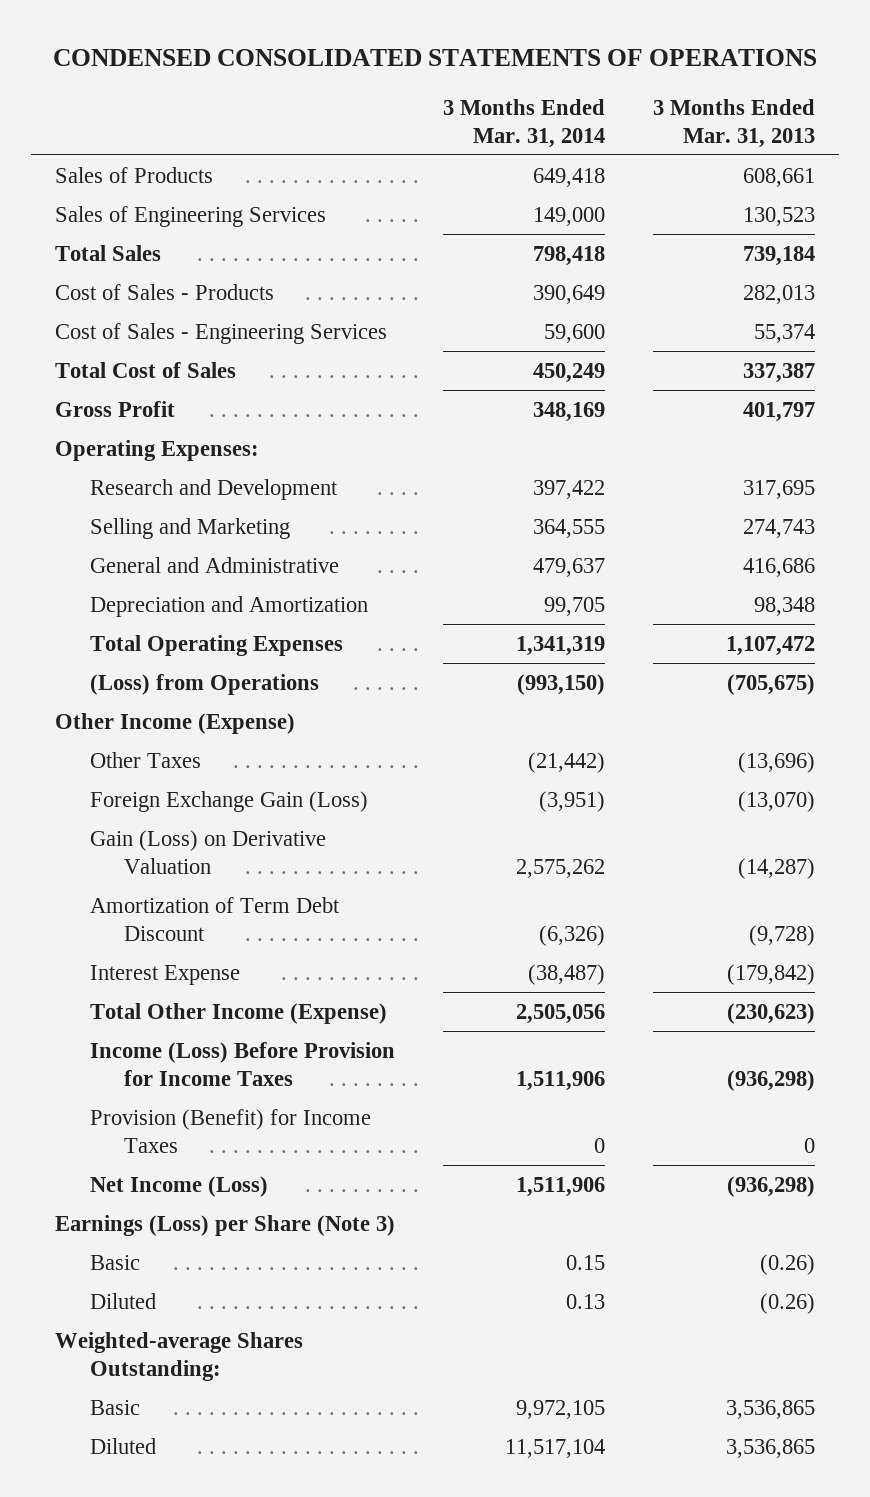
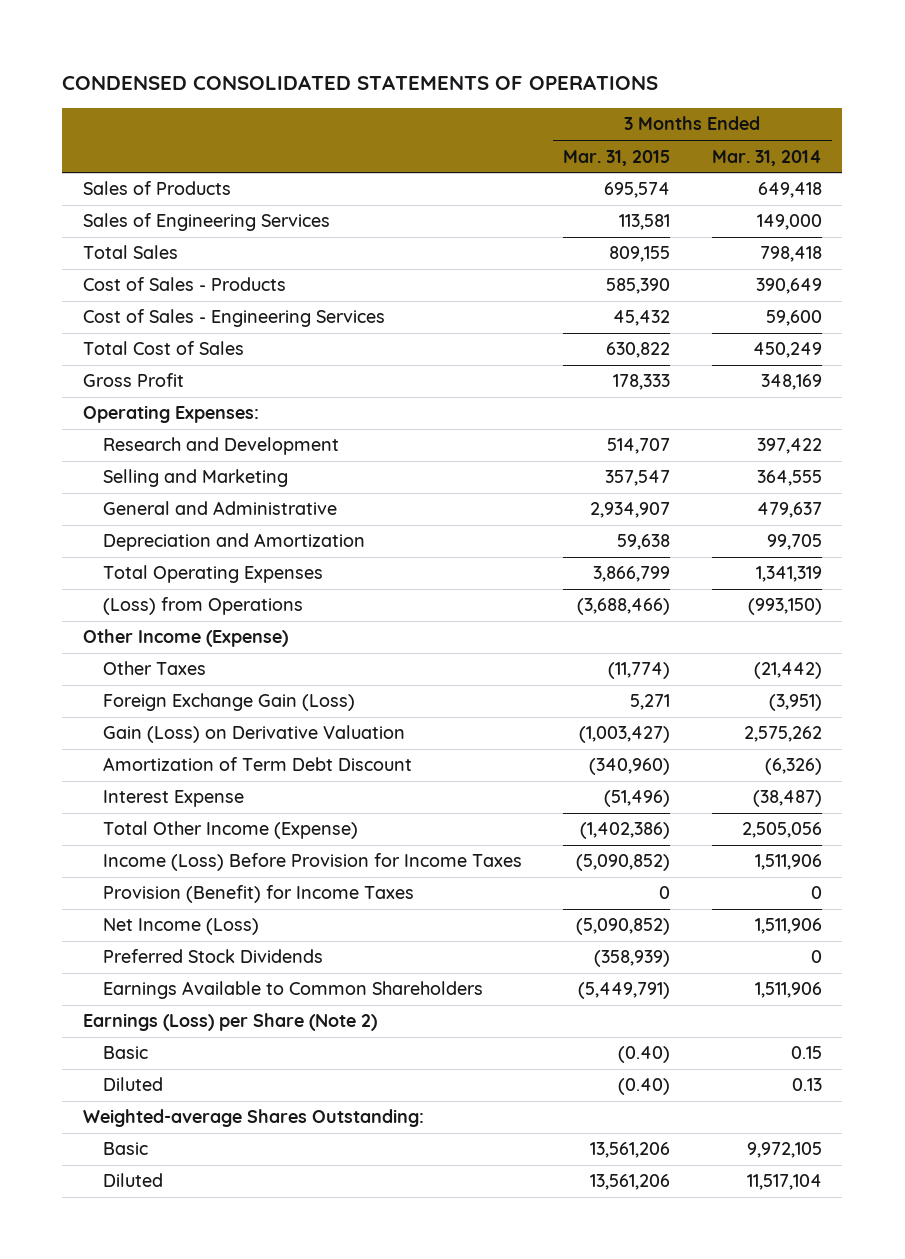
[652,98,815,148] 3 Months Ended Mar. 31, 2013 -> none
none -> [563,149,671,166] Mar. 31, 2015
none -> [102,949,323,964] Preferred Stock Dividends
none -> [102,981,483,1000] Earnings Available to Common Shareholders
[55,1214,396,1236] Earnings (Loss) per Share (Note 3) -> [83,1013,378,1032] Earnings (Loss) per Share (Note 2)

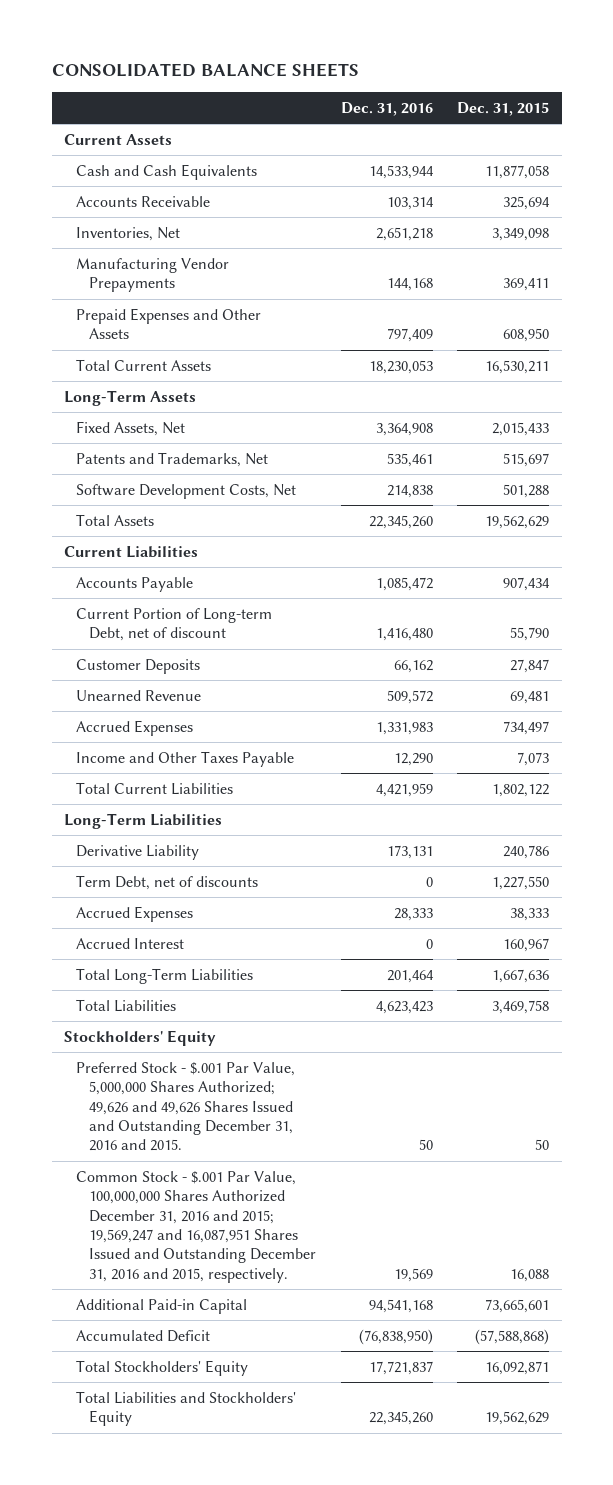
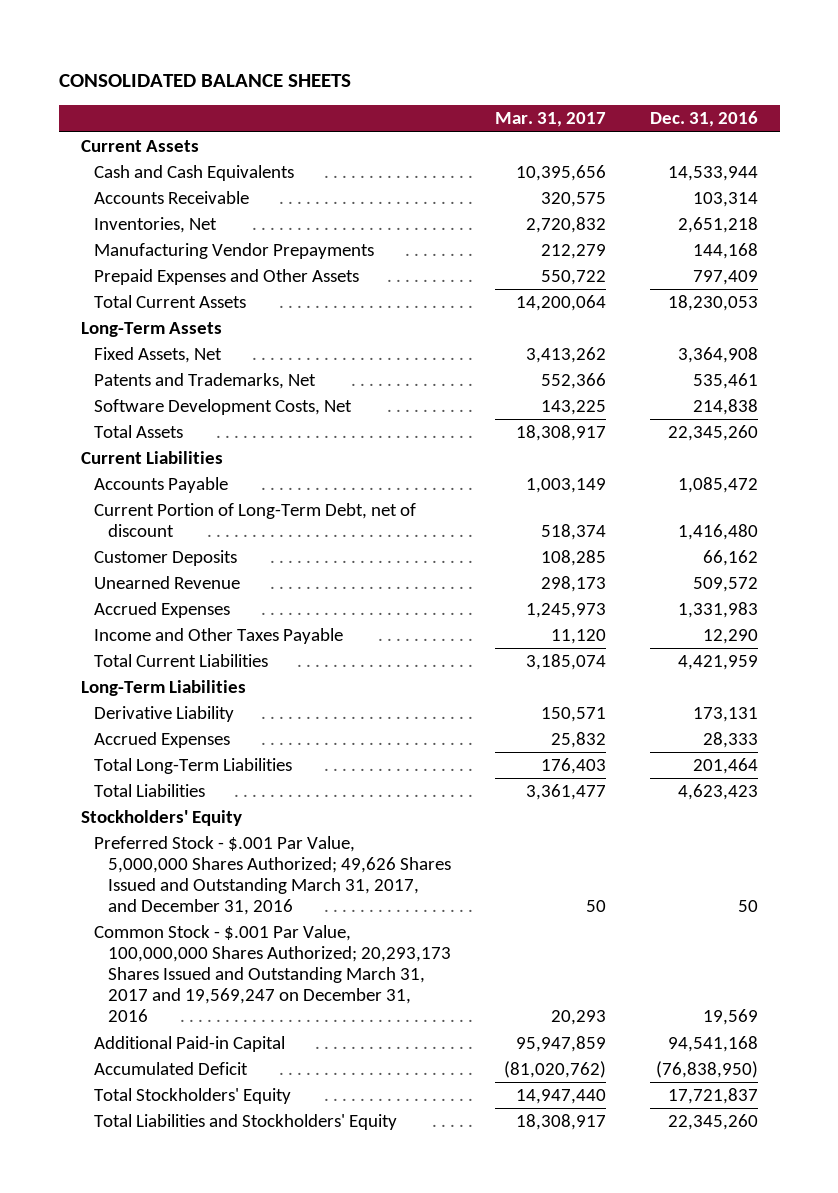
[457,101,550,116] Dec. 31, 2015 -> none
none -> [494,112,606,128] Mar. 31, 2017
[76,607,273,642] Current Portion of Long-term Debt, net of discount -> [94,503,417,538] Current Portion of Long-Term Debt, net of discount
[76,874,259,890] Term Debt, net of discounts -> none
[76,937,185,949] Accrued Interest -> none
[76,1061,296,1152] Preferred Stock - $.001 Par Value, 5,000,000 Shares Authorized; 49,626 and 49,626 Shares Issued and Outstanding December 31, 2016 and 2015. -> [94,836,452,916] Preferred Stock - $.001 Par Value, 5,000,000 Shares Authorized; 49,626 Shares Issued and Outstanding March 31, 2017, and December 31, 2016
[76,1170,316,1283] Common Stock - $.001 Par Value, 100,000,000 Shares Authorized December 31, 2016 and 2015; 19,569,247 and 16,087,951 Shares Issued and Outstanding December 31, 2016 and 2015, respectively. -> [94,925,452,1023] Common Stock - $.001 Par Value, 100,000,000 Shares Authorized; 20,293,173 Shares Issued and Outstanding March 31, 2017 and 19,569,247 on December 31, 2016

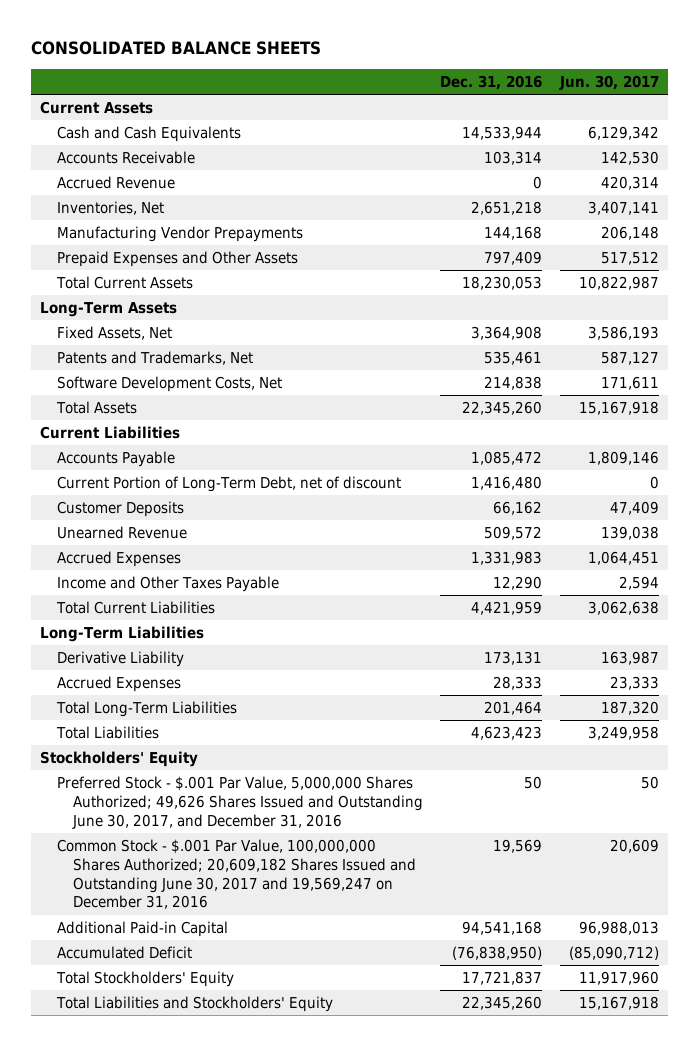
[494,112,606,128] Mar. 31, 2017 -> none
none -> [558,75,659,91] Jun. 30, 2017
none -> [56,176,175,190] Accrued Revenue
[94,836,452,916] Preferred Stock - $.001 Par Value, 5,000,000 Shares Authorized; 49,626 Shares Issued and Outstanding March 31, 2017, and December 31, 2016 -> [56,776,424,829] Preferred Stock - $.001 Par Value, 5,000,000 Shares Authorized; 49,626 Shares Issued and Outstanding June 30, 2017, and December 31, 2016
[94,925,452,1023] Common Stock - $.001 Par Value, 100,000,000 Shares Authorized; 20,293,173 Shares Issued and Outstanding March 31, 2017 and 19,569,247 on December 31, 2016 -> [56,839,417,910] Common Stock - $.001 Par Value, 100,000,000 Shares Authorized; 20,609,182 Shares Issued and Outstanding June 30, 2017 and 19,569,247 on December 31, 2016

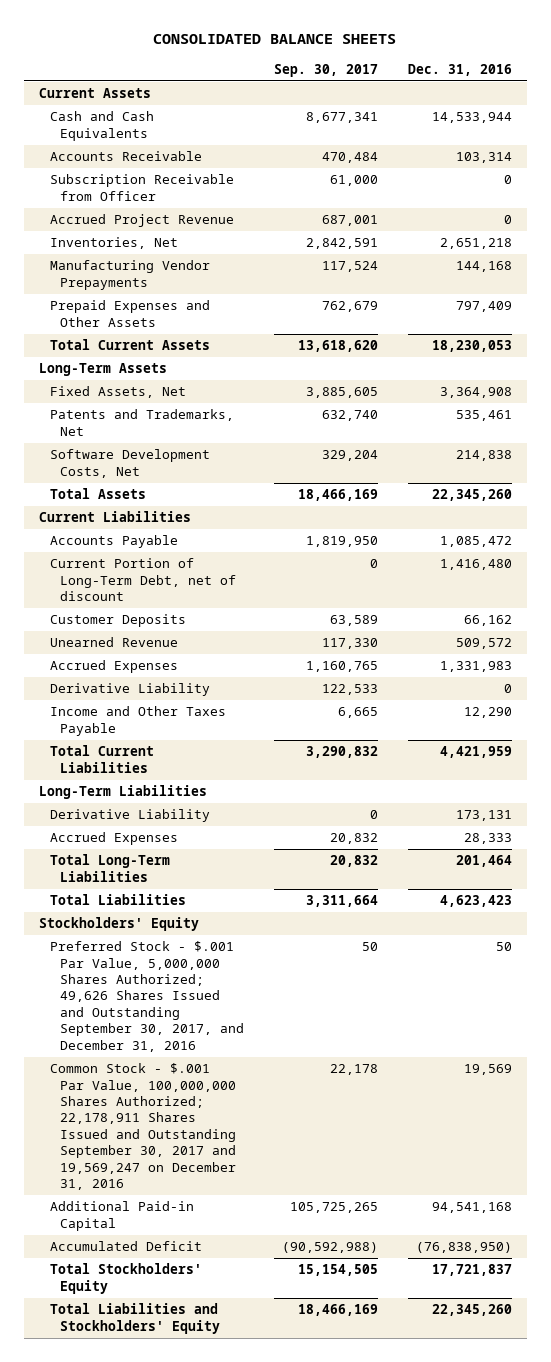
[558,75,659,91] Jun. 30, 2017 -> none
none -> [274,63,379,77] Sep. 30, 2017
none -> [49,174,234,201] Subscription Receivable from Officer
[56,176,175,190] Accrued Revenue -> [49,214,234,228] Accrued Project Revenue
none -> [49,683,210,697] Derivative Liability
[56,776,424,829] Preferred Stock - $.001 Par Value, 5,000,000 Shares Authorized; 49,626 Shares Issued and Outstanding June 30, 2017, and December 31, 2016 -> [49,941,245,1052] Preferred Stock - $.001 Par Value, 5,000,000 Shares Authorized; 49,626 Shares Issued and Outstanding September 30, 2017, and December 31, 2016
[56,839,417,910] Common Stock - $.001 Par Value, 100,000,000 Shares Authorized; 20,609,182 Shares Issued and Outstanding June 30, 2017 and 19,569,247 on December 31, 2016 -> [49,1063,237,1190] Common Stock - $.001 Par Value, 100,000,000 Shares Authorized; 22,178,911 Shares Issued and Outstanding September 30, 2017 and 19,569,247 on December 31, 2016

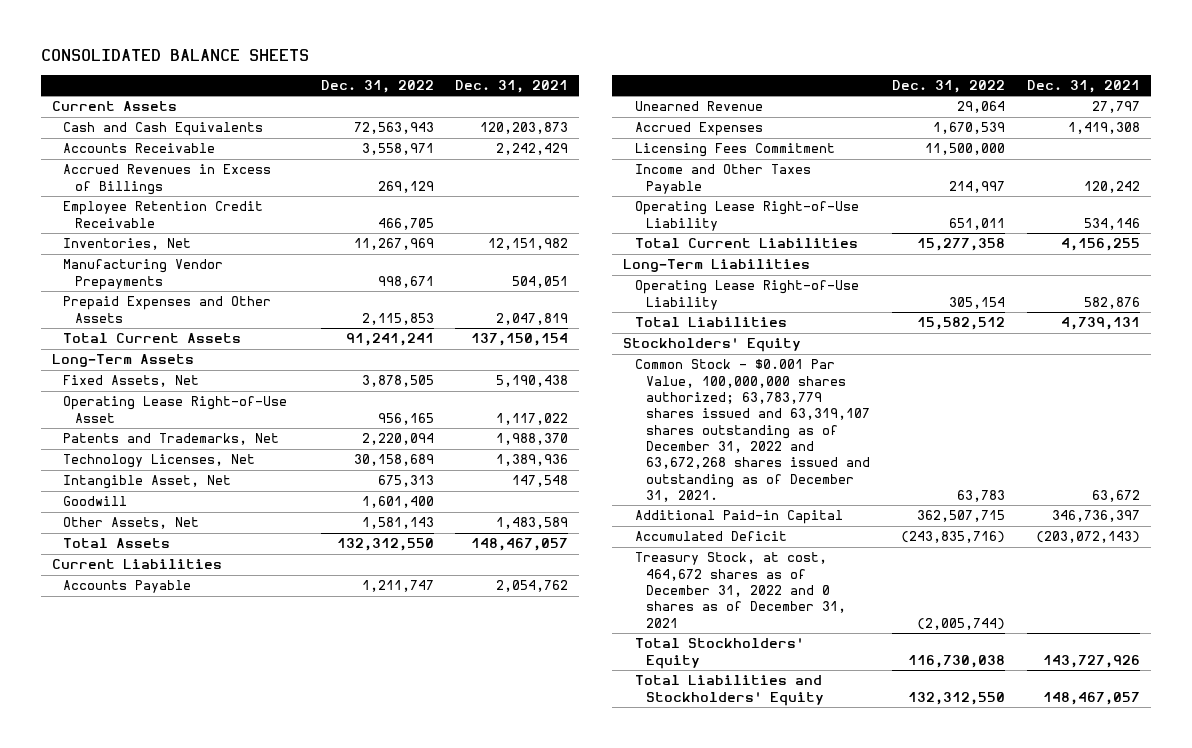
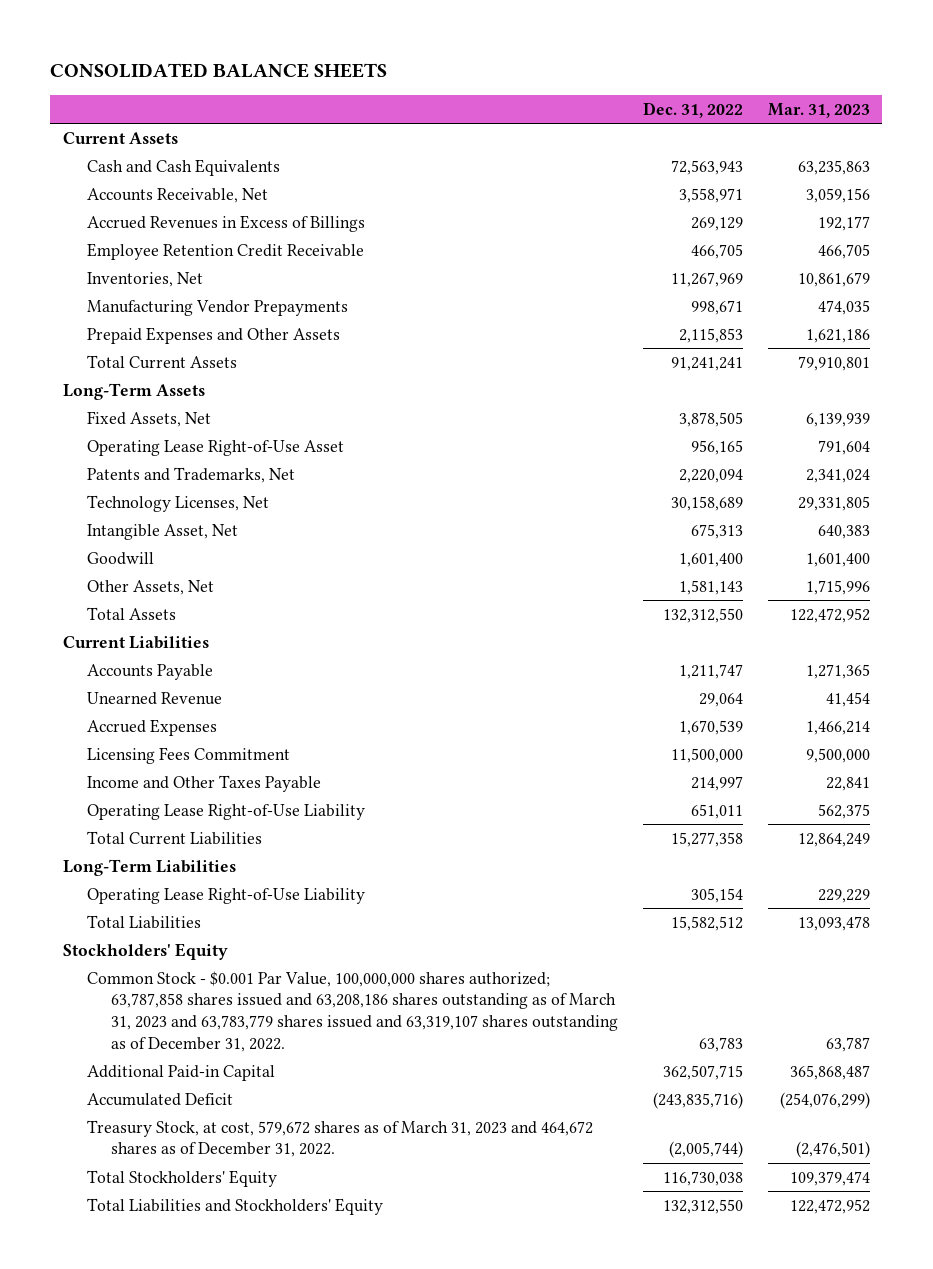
[455,80,569,94] Dec. 31, 2021 -> none
none -> [767,102,870,118] Mar. 31, 2023
[63,143,216,154] Accounts Receivable -> [86,187,268,203] Accounts Receivable, Net
[634,359,871,503] Common Stock - $0.001 Par Value, 100,000,000 shares authorized; 63,783,779 shares issued and 63,319,107 shares outstanding as of December 31, 2022 and 63,672,268 shares issued and outstanding as of December 31, 2021. -> [86,970,619,1052] Common Stock - $0.001 Par Value, 100,000,000 shares authorized; 63,787,858 shares issued and 63,208,186 shares outstanding as of March 31, 2023 and 63,783,779 shares issued and 63,319,107 shares outstanding as of December 31, 2022.
[634,552,847,628] Treasury Stock, at cost, 464,672 shares as of December 31, 2022 and 0 shares as of December 31, 2021 -> [86,1119,593,1158] Treasury Stock, at cost, 579,672 shares as of March 31, 2023 and 464,672 shares as of December 31, 2022.

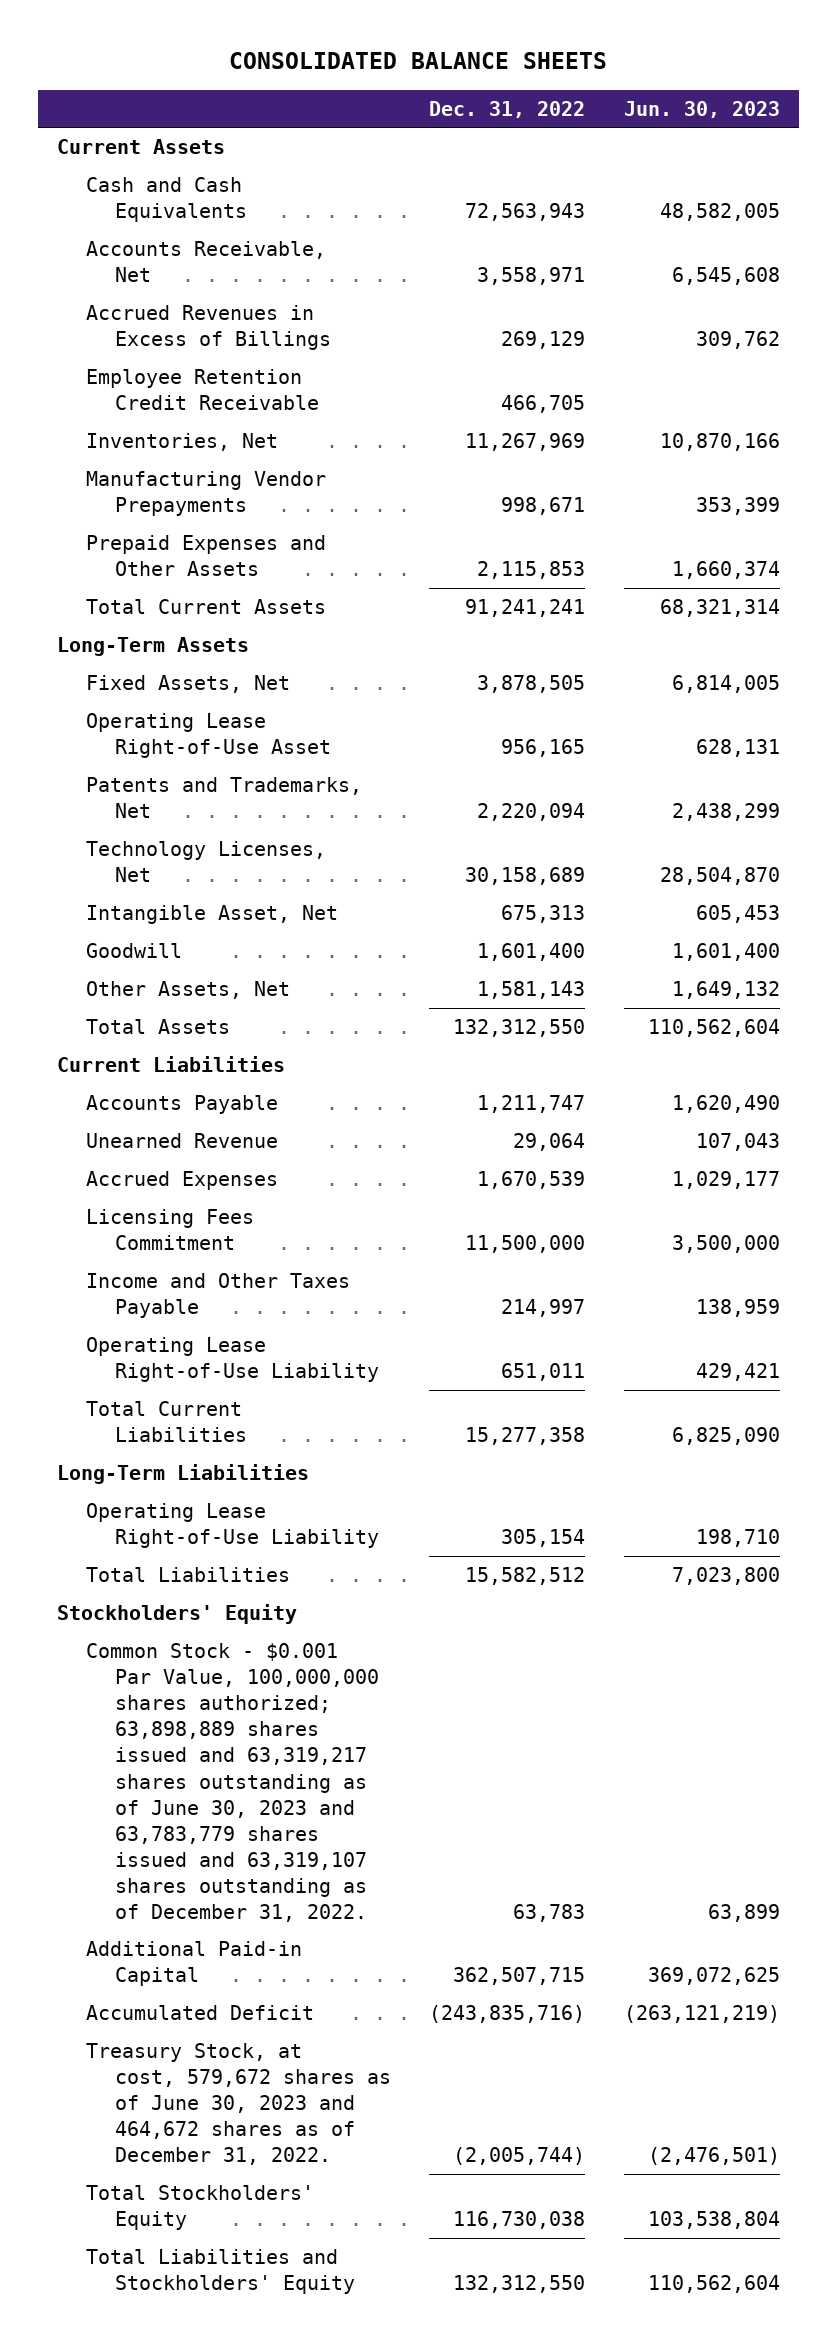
[767,102,870,118] Mar. 31, 2023 -> none
none -> [623,100,780,118] Jun. 30, 2023
[86,970,619,1052] Common Stock - $0.001 Par Value, 100,000,000 shares authorized; 63,787,858 shares issued and 63,208,186 shares outstanding as of March 31, 2023 and 63,783,779 shares issued and 63,319,107 shares outstanding as of December 31, 2022. -> [86,1643,380,1922] Common Stock - $0.001 Par Value, 100,000,000 shares authorized; 63,898,889 shares issued and 63,319,217 shares outstanding as of June 30, 2023 and 63,783,779 shares issued and 63,319,107 shares outstanding as of December 31, 2022.
[86,1119,593,1158] Treasury Stock, at cost, 579,672 shares as of March 31, 2023 and 464,672 shares as of December 31, 2022. -> [86,2043,392,2166] Treasury Stock, at cost, 579,672 shares as of June 30, 2023 and 464,672 shares as of December 31, 2022.

